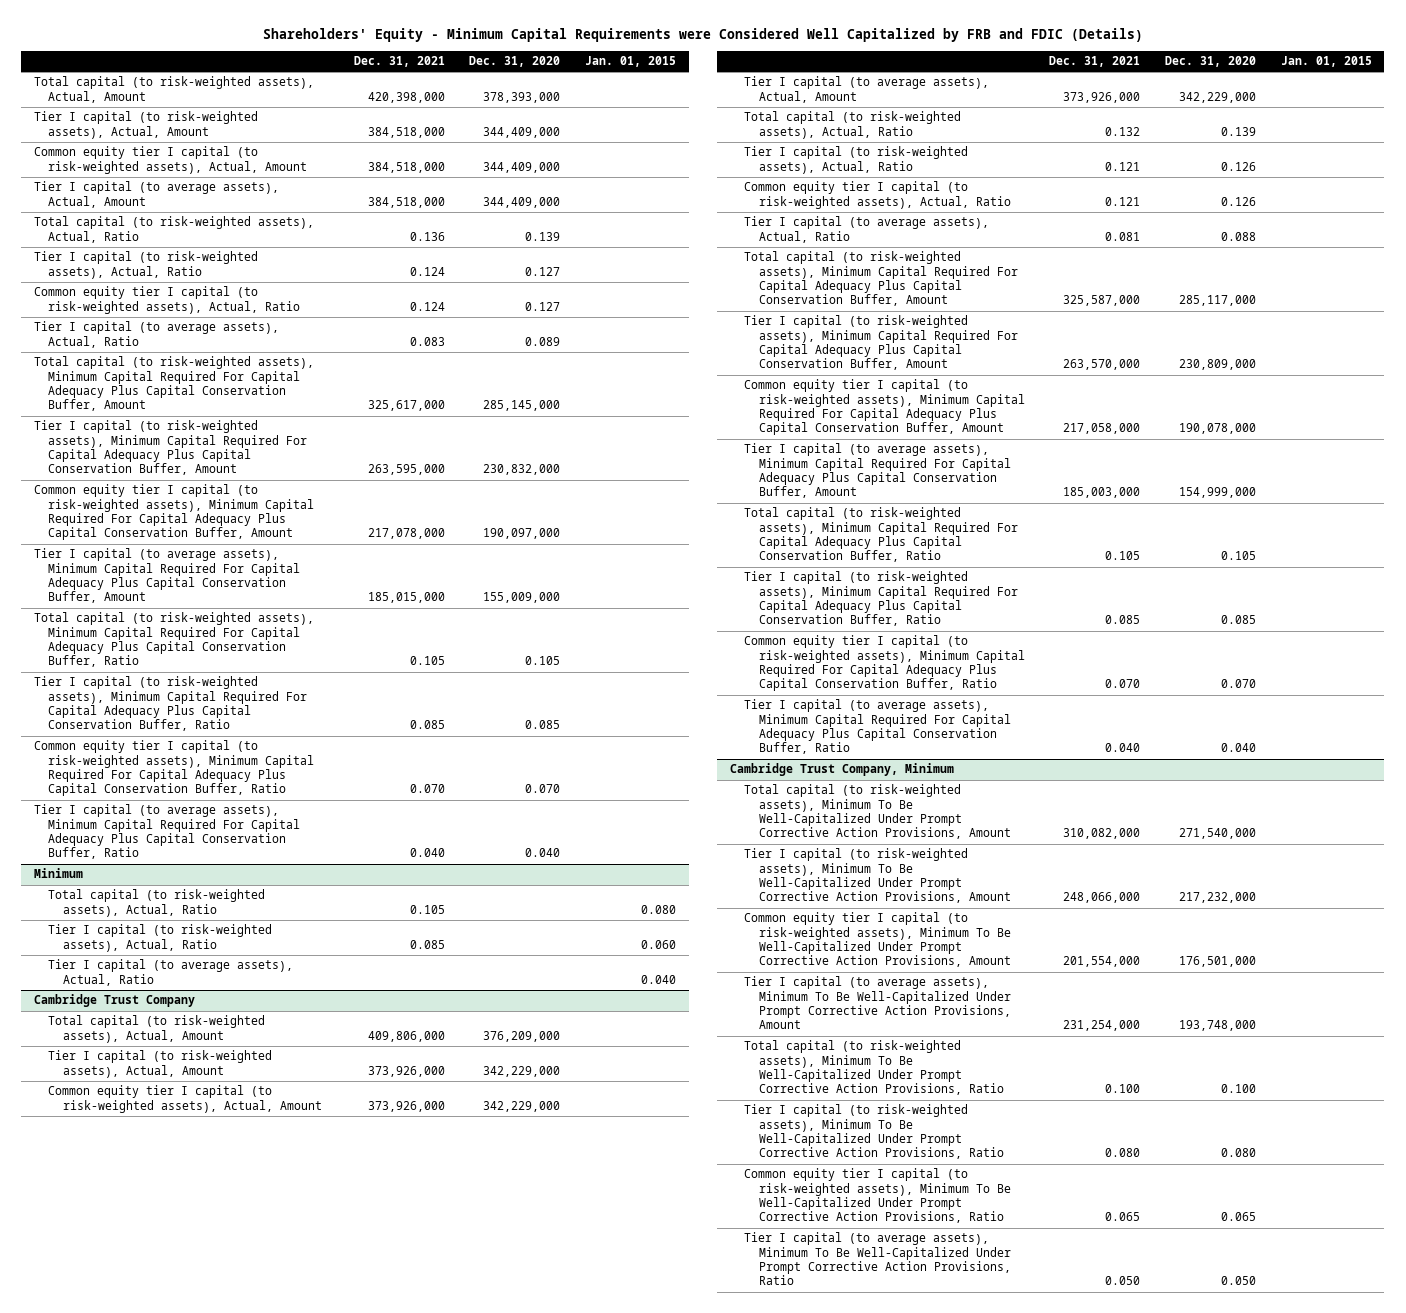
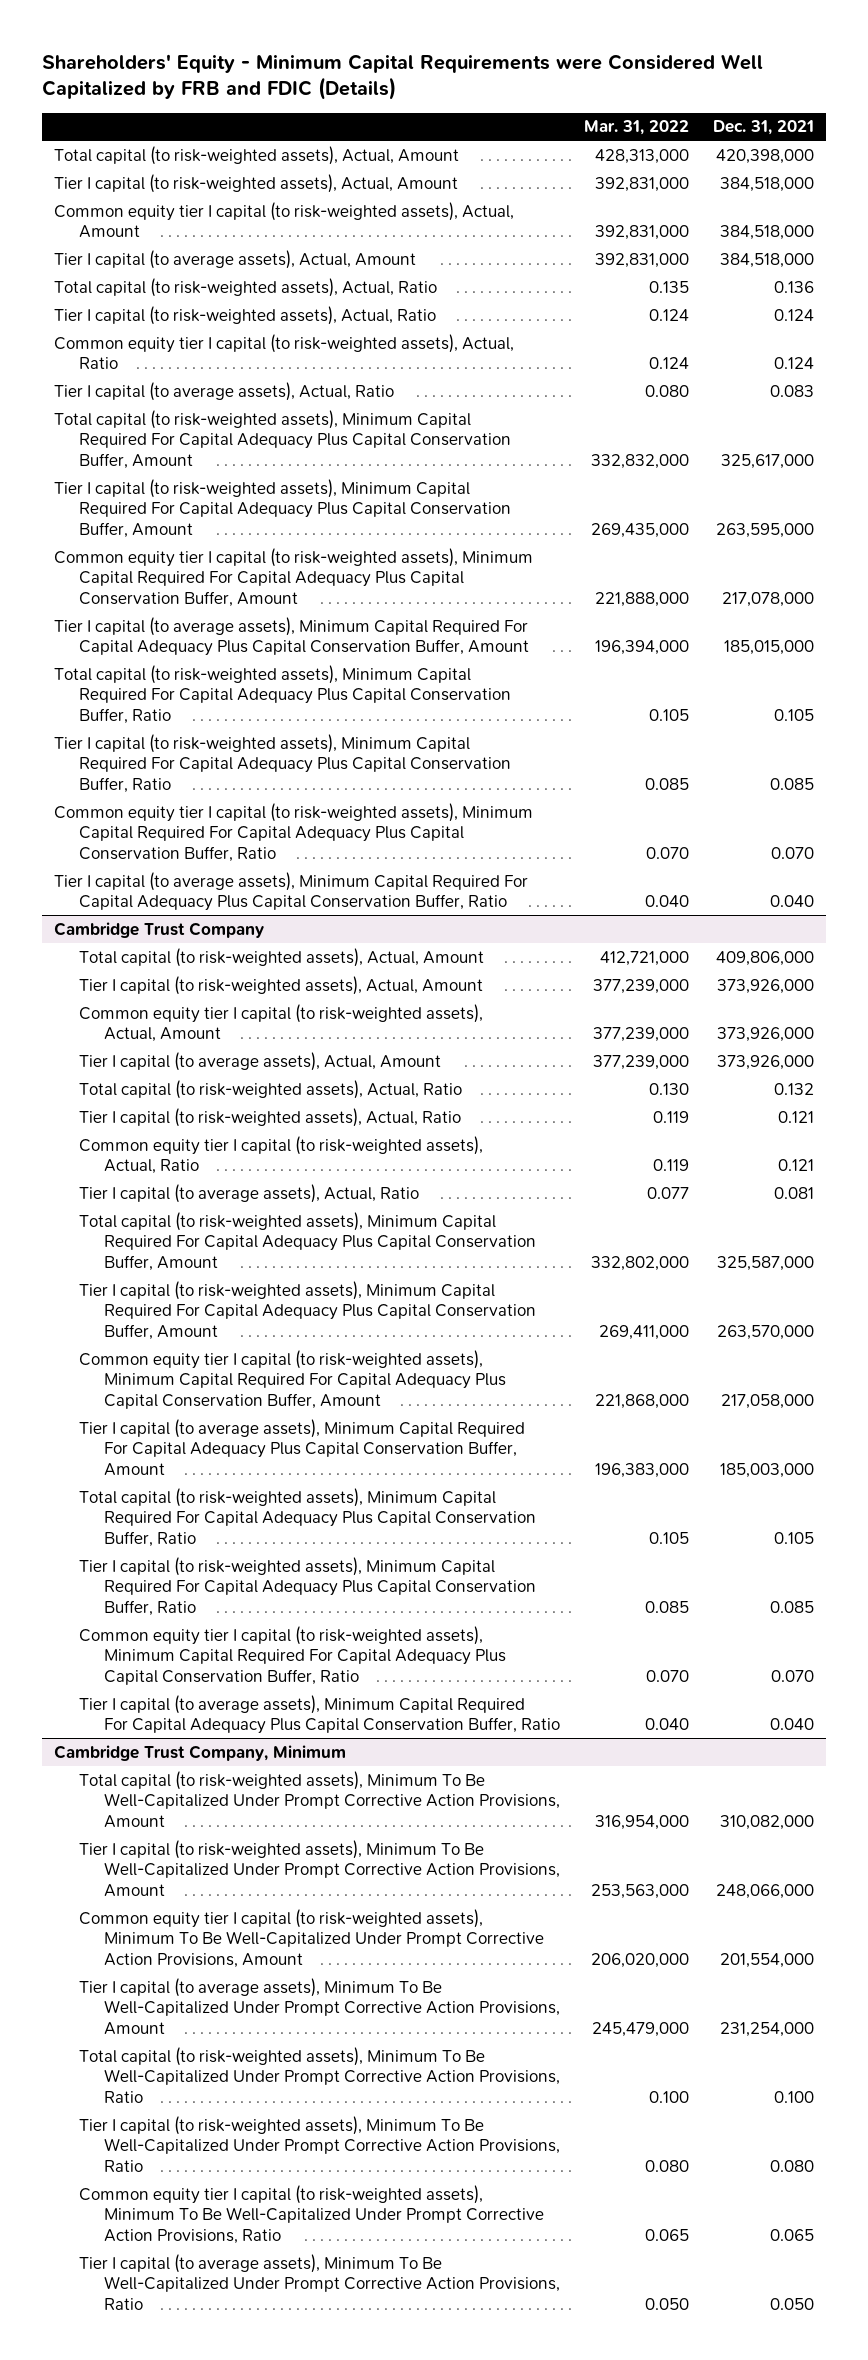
[469,56,561,68] Dec. 31, 2020 -> none
[585,56,677,68] Jan. 01, 2015 -> none
none -> [583,120,689,136] Mar. 31, 2022
[33,868,83,879] Minimum -> none
[48,889,266,917] Total capital (to risk-weighted assets), Actual, Ratio -> none
[48,924,273,952] Tier I capital (to risk-weighted assets), Actual, Ratio -> none
[48,959,294,986] Tier I capital (to average assets), Actual, Ratio -> none

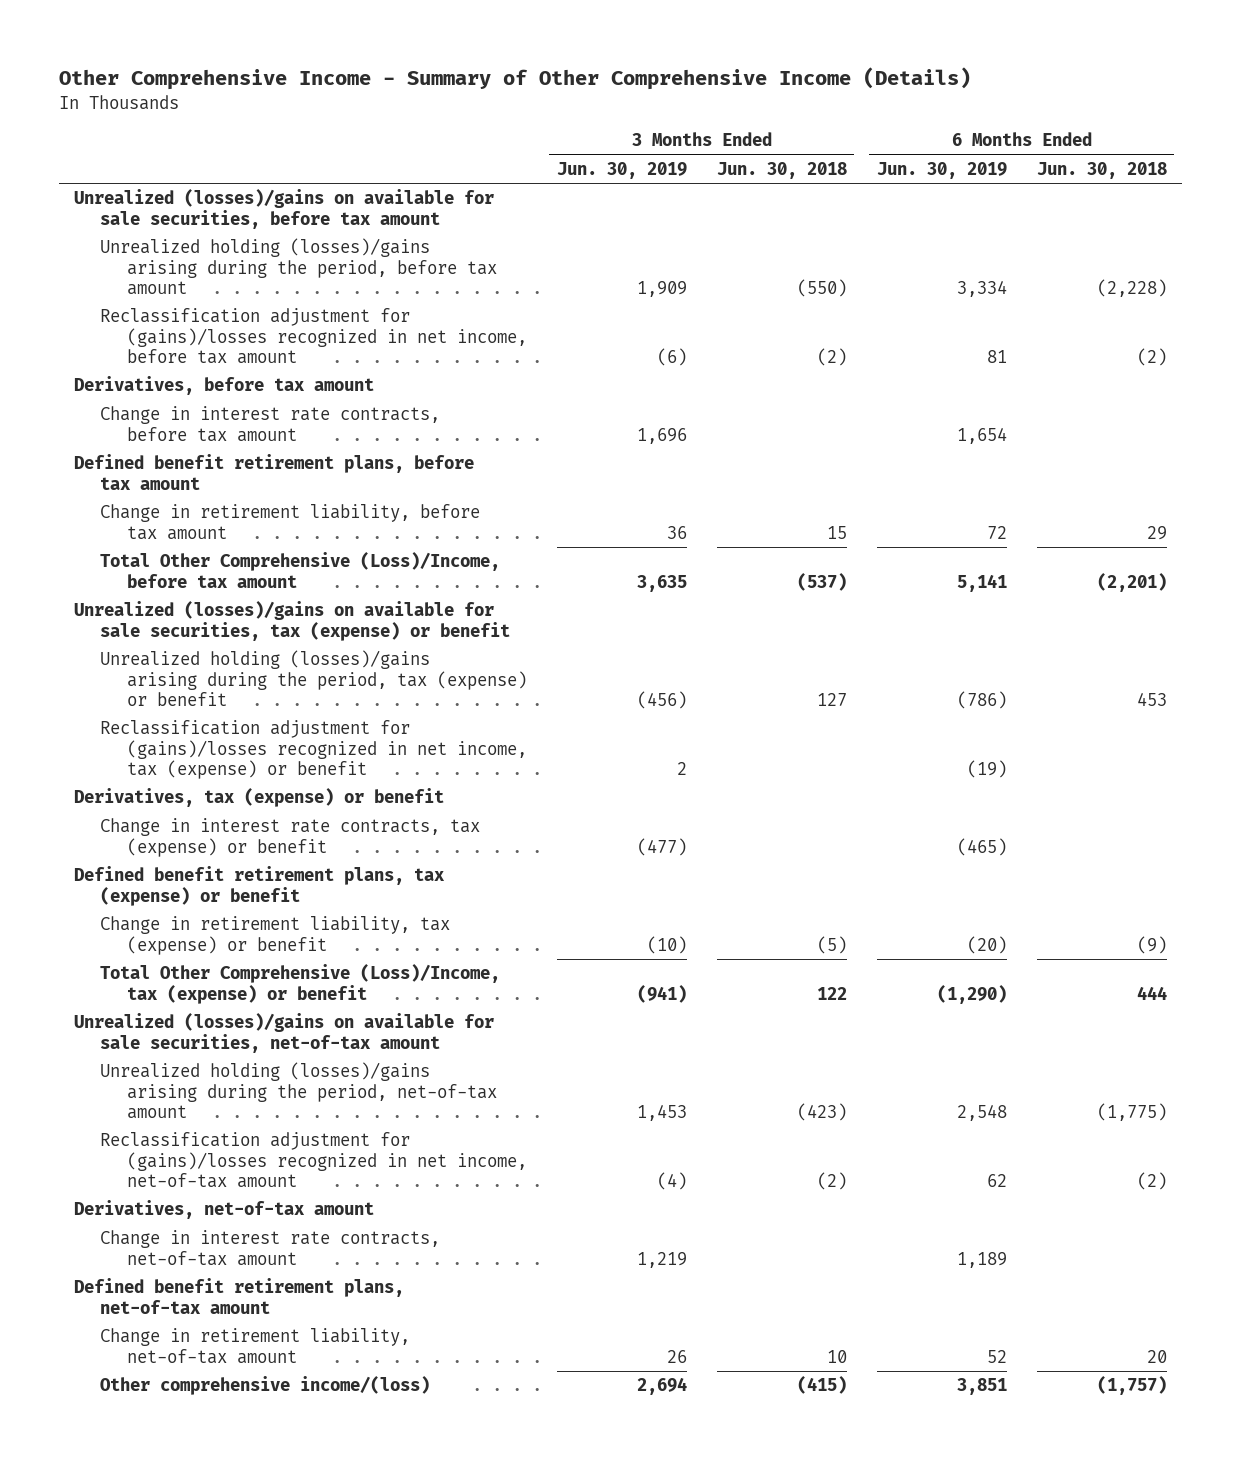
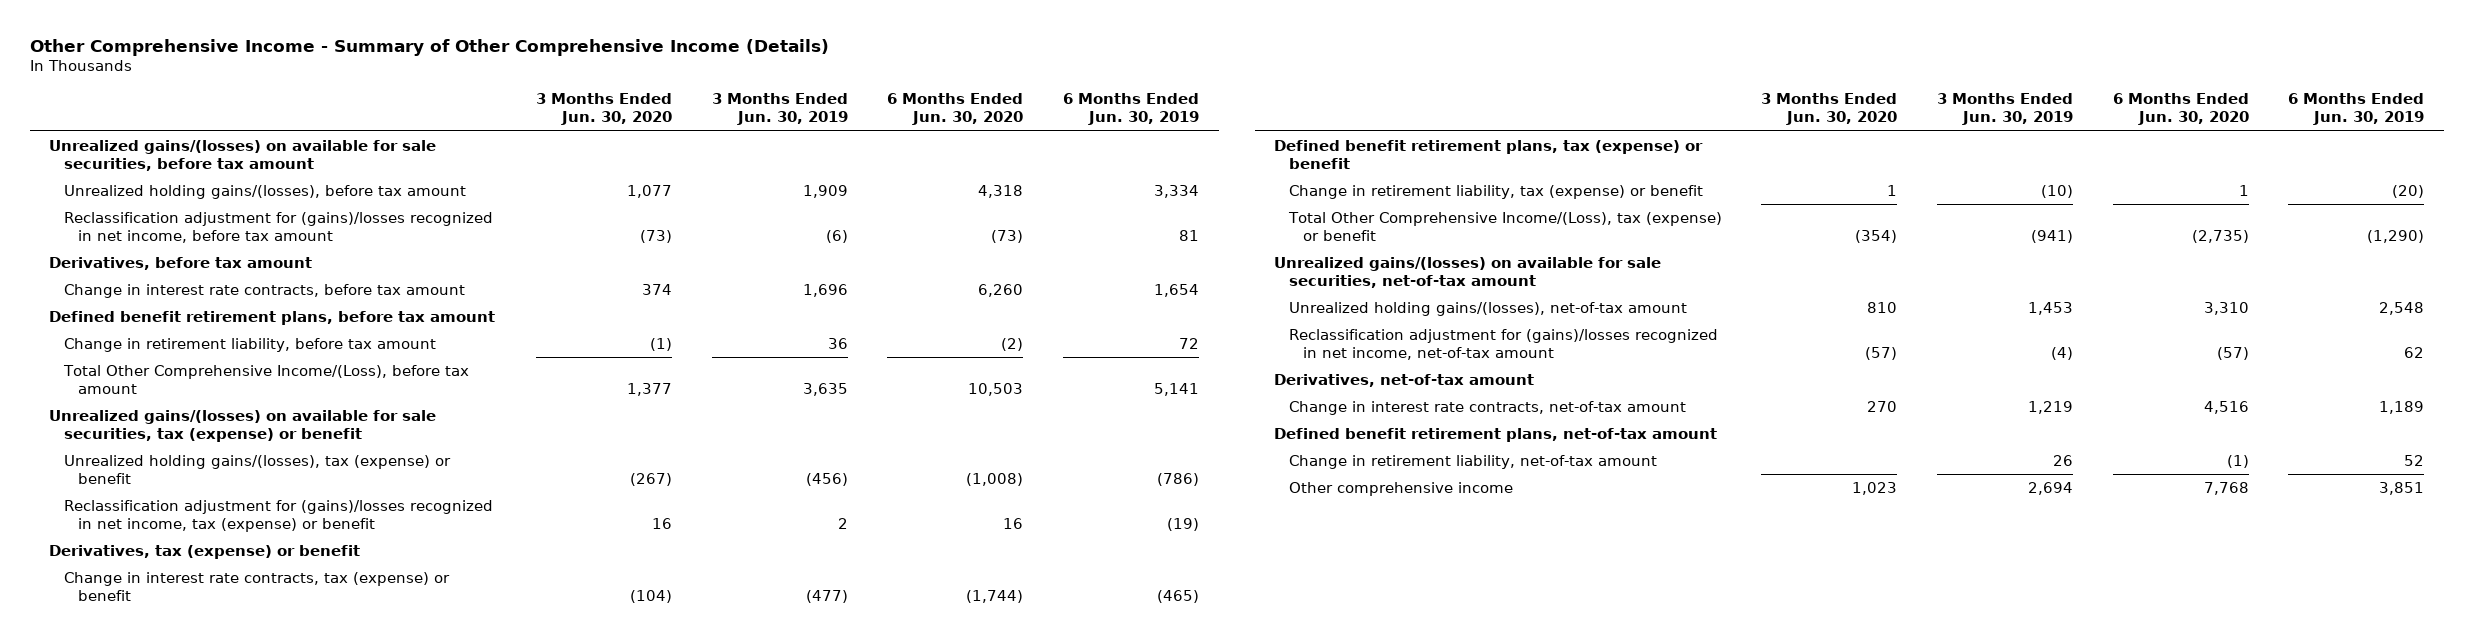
[716,162,847,180] Jun. 30, 2018 -> none
[1036,162,1167,180] Jun. 30, 2018 -> none
none -> [536,93,673,126] 3 Months Ended Jun. 30, 2020
none -> [887,93,1024,126] 6 Months Ended Jun. 30, 2020
[73,189,494,229] Unrealized (losses)/gains on available for sale securities, before tax amount -> [49,139,437,171] Unrealized gains/(losses) on available for sale securities, before tax amount
[100,238,497,296] Unrealized holding (losses)/gains arising during the period, before tax amount -> [63,184,466,199] Unrealized holding gains/(losses), before tax amount
[100,552,501,588] Total Other Comprehensive (Loss)/Income, before tax amount -> [62,364,469,394] Total Other Comprehensive Income/(Loss), before tax amount
[73,601,511,641] Unrealized (losses)/gains on available for sale securities, tax (expense) or benefit -> [49,409,437,442] Unrealized gains/(losses) on available for sale securities, tax (expense) or benefit
[100,650,527,707] Unrealized holding (losses)/gains arising during the period, tax (expense) or benefit -> [63,454,451,484] Unrealized holding gains/(losses), tax (expense) or benefit
[100,964,501,1004] Total Other Comprehensive (Loss)/Income, tax (expense) or benefit -> [1287,211,1722,241] Total Other Comprehensive Income/(Loss), tax (expense) or benefit
[73,1013,494,1053] Unrealized (losses)/gains on available for sale securities, net-of-tax amount -> [1274,256,1662,288] Unrealized gains/(losses) on available for sale securities, net-of-tax amount
[100,1062,497,1120] Unrealized holding (losses)/gains arising during the period, net-of-tax amount -> [1288,301,1687,316] Unrealized holding gains/(losses), net-of-tax amount
[100,1376,431,1396] Other comprehensive income/(loss) -> [1288,481,1513,496] Other comprehensive income

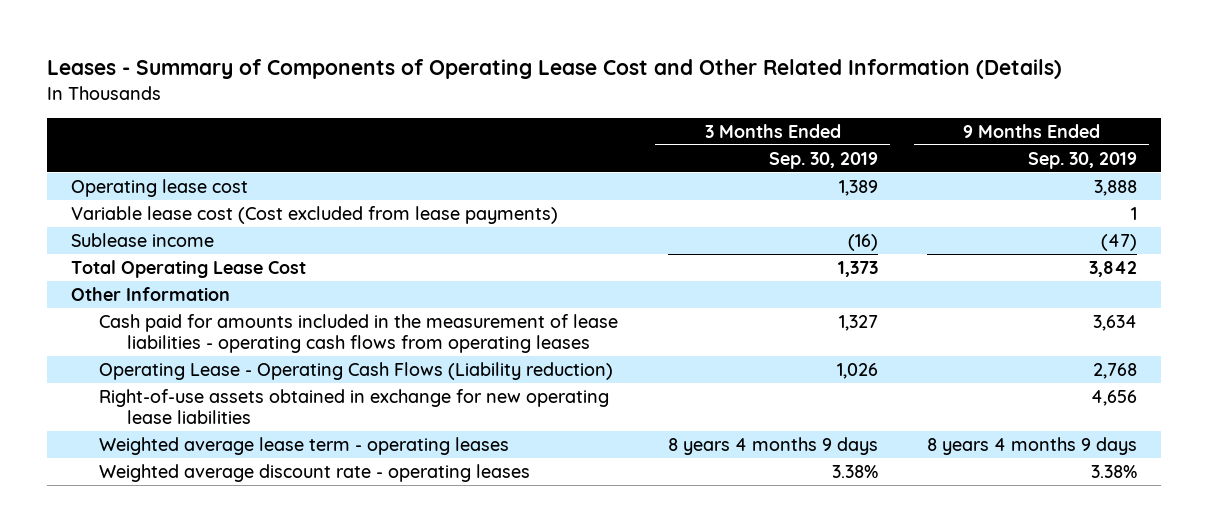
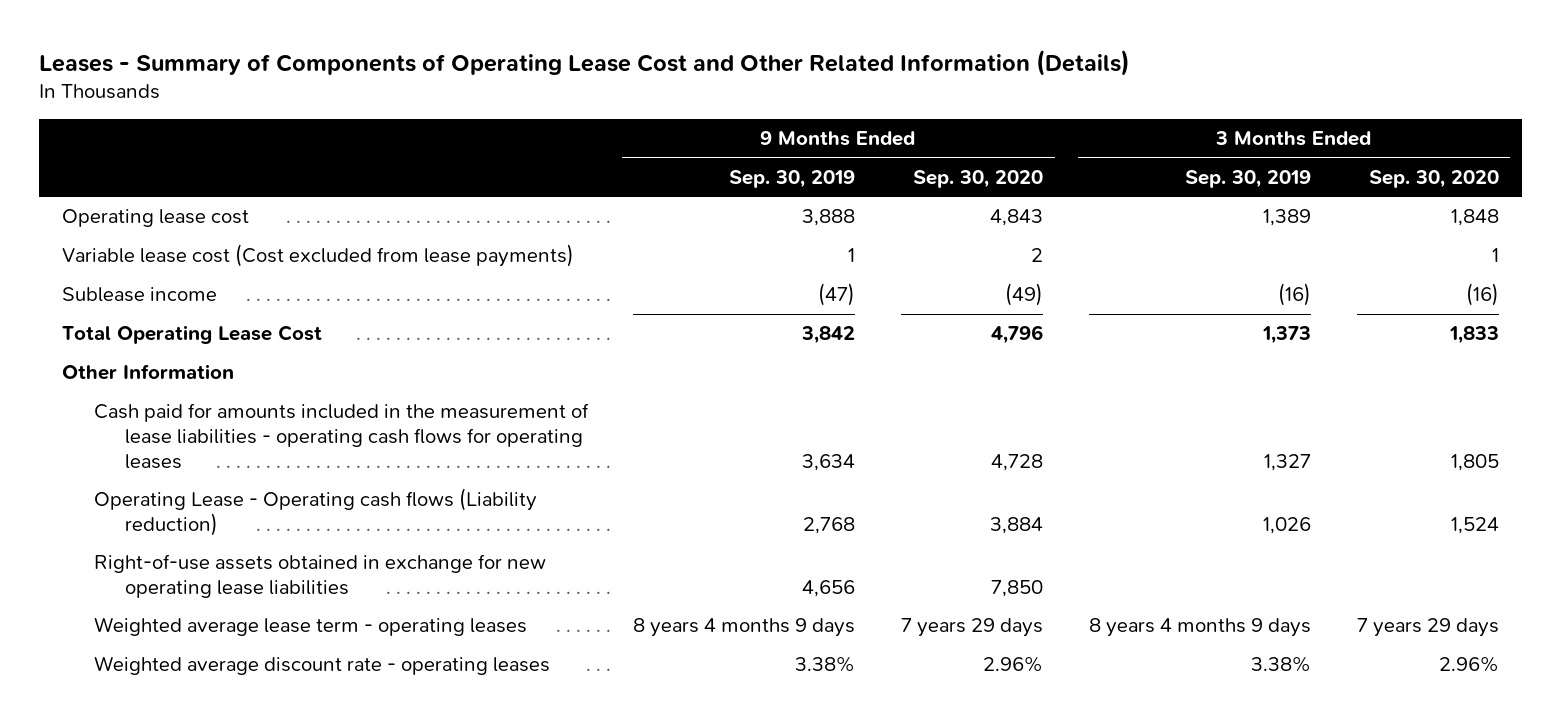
none -> [913,169,1044,188] Sep. 30, 2020
none -> [1369,169,1500,188] Sep. 30, 2020
[99,313,619,354] Cash paid for amounts included in the measurement of lease liabilities - operating cash flows from operating leases -> [93,403,589,469] Cash paid for amounts included in the measurement of lease liabilities - operating cash flows for operating leases
[99,361,614,380] Operating Lease - Operating Cash Flows (Liability reduction) -> [93,488,537,537] Operating Lease - Operating cash flows (Liability reduction)

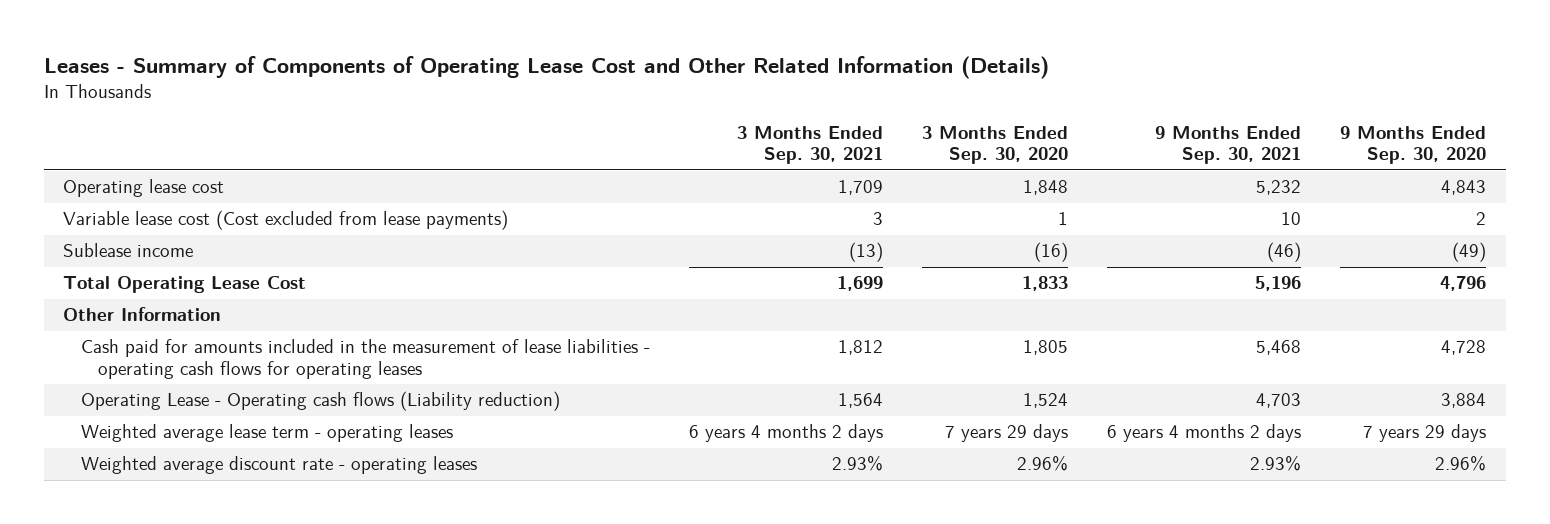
[729,169,856,188] Sep. 30, 2019 -> none
[1185,169,1312,188] Sep. 30, 2019 -> none
none -> [736,125,883,165] 3 Months Ended Sep. 30, 2021
none -> [1155,125,1302,165] 9 Months Ended Sep. 30, 2021
[93,554,546,599] Right-of-use assets obtained in exchange for new operating lease liabilities -> none

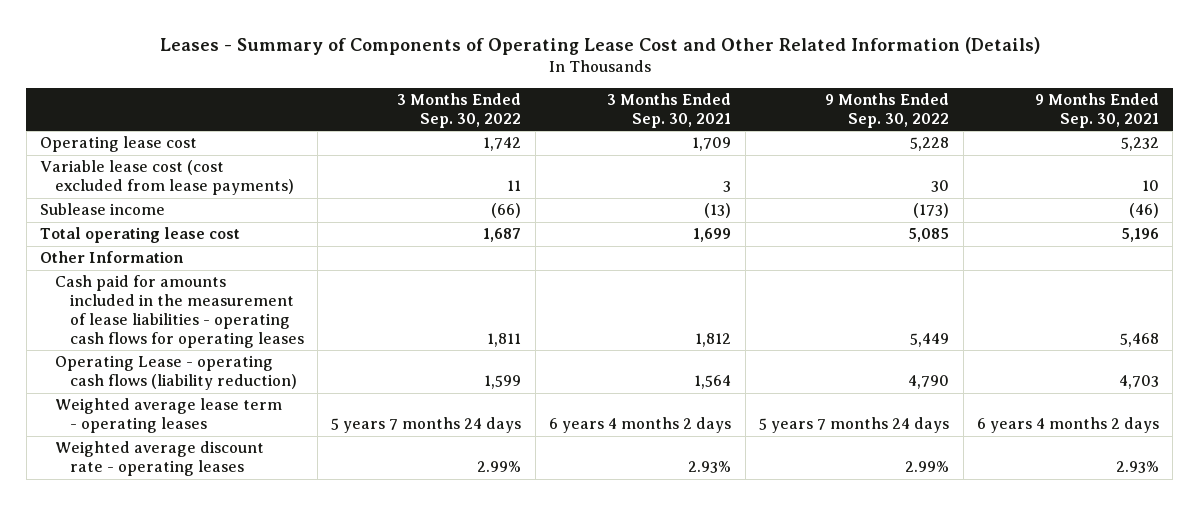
[922,125,1069,165] 3 Months Ended Sep. 30, 2020 -> none
[1340,125,1487,165] 9 Months Ended Sep. 30, 2020 -> none
none -> [397,93,522,128] 3 Months Ended Sep. 30, 2022
none -> [825,93,950,128] 9 Months Ended Sep. 30, 2022
[63,210,509,231] Variable lease cost (Cost excluded from lease payments) -> [40,160,294,196] Variable lease cost (cost excluded from lease payments)
[63,276,307,294] Total Operating Lease Cost -> [40,227,241,244] Total operating lease cost
[80,391,560,412] Operating Lease - Operating cash flows (Liability reduction) -> [54,355,297,391] Operating Lease - operating cash flows (liability reduction)

